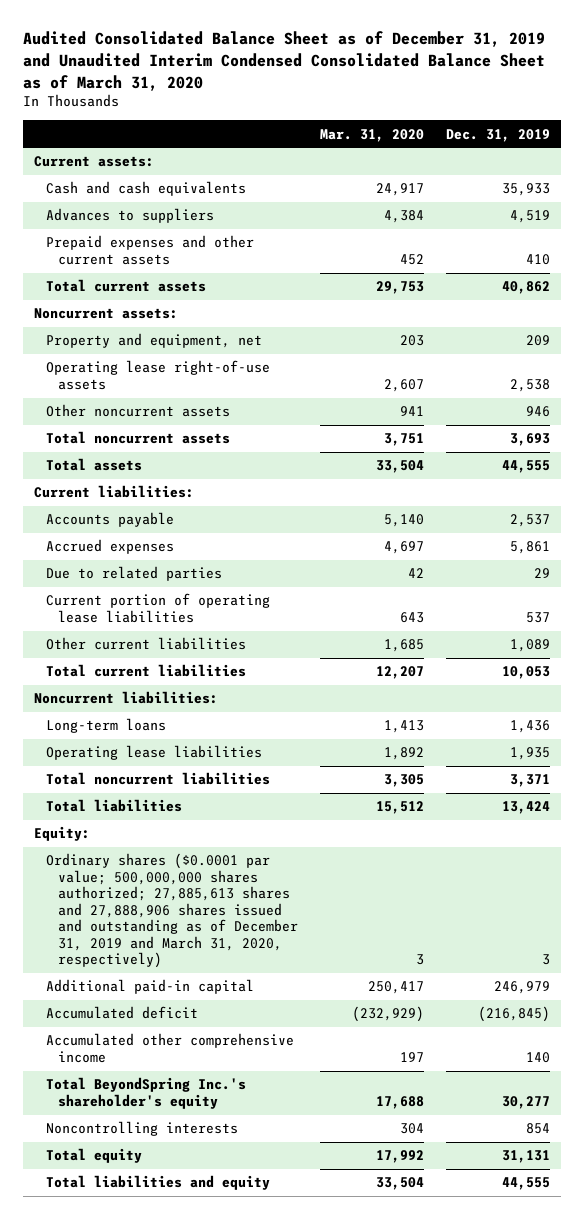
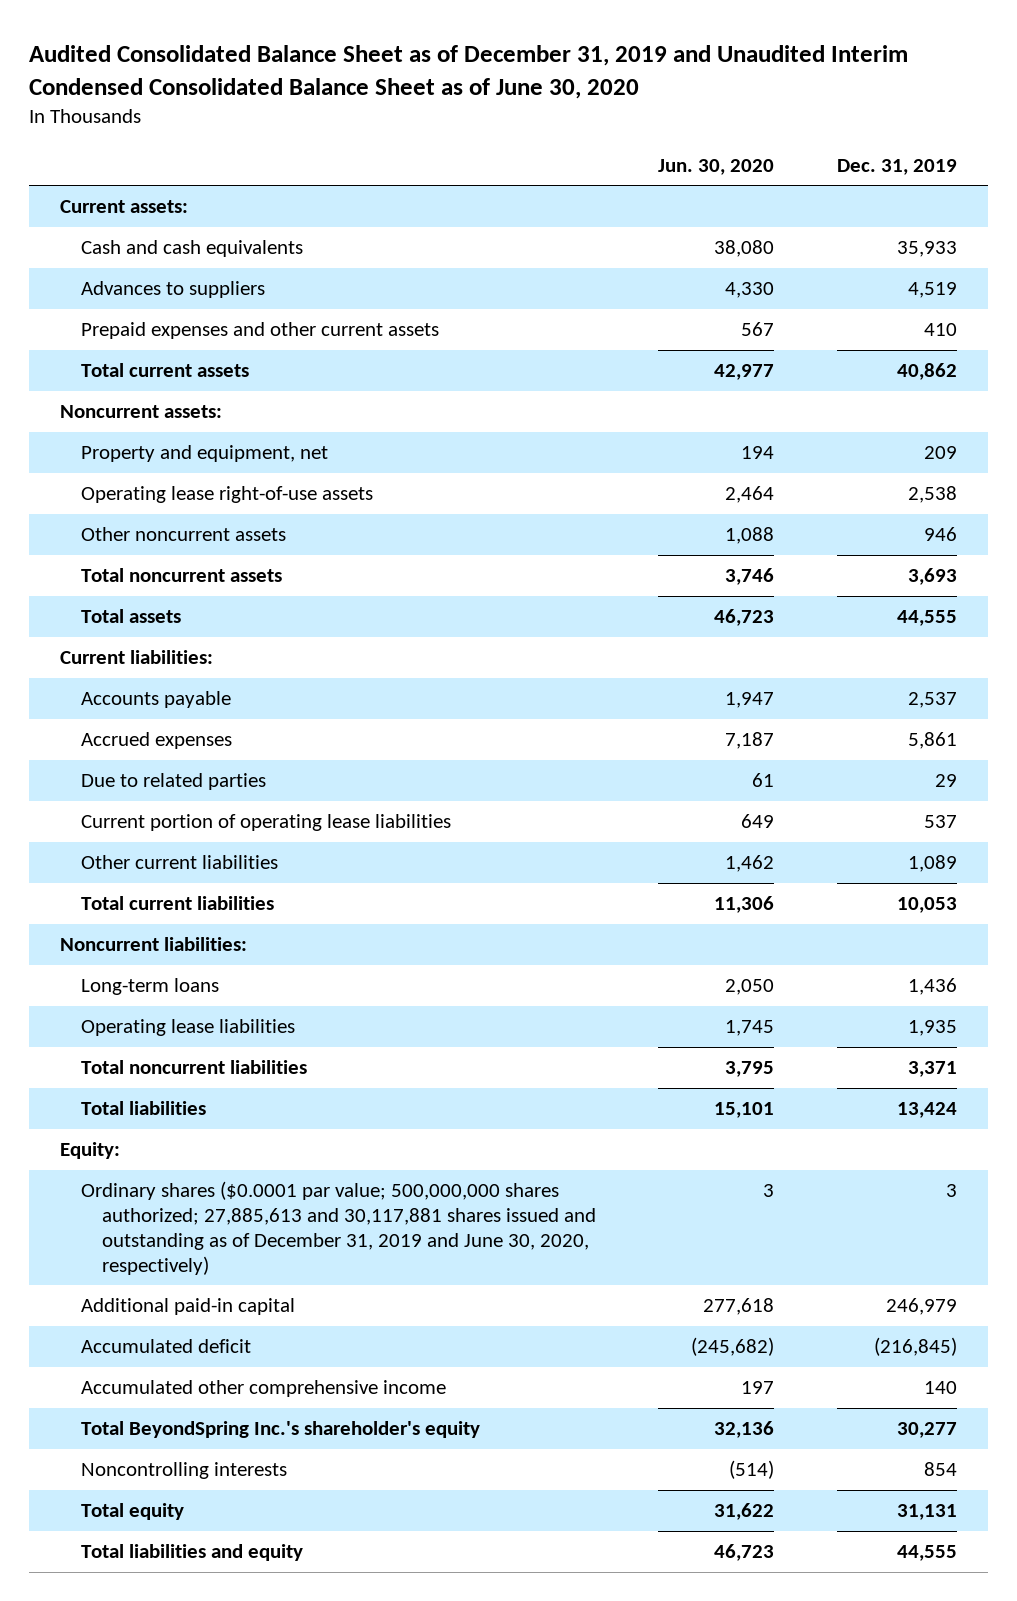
[22,31,545,91] Audited Consolidated Balance Sheet as of December 31, 2019 and Unaudited Interim Condensed Consolidated Balance Sheet as of March 31, 2020 -> [28,44,908,99] Audited Consolidated Balance Sheet as of December 31, 2019 and Unaudited Interim Condensed Consolidated Balance Sheet as of June 30, 2020
[319,128,424,142] Mar. 31, 2020 -> none
none -> [658,158,775,175] Jun. 30, 2020
[45,853,298,969] Ordinary shares ($0.0001 par value; 500,000,000 shares authorized; 27,885,613 shares and 27,888,906 shares issued and outstanding as of December 31, 2019 and March 31, 2020, respectively) -> [81,1181,596,1275] Ordinary shares ($0.0001 par value; 500,000,000 shares authorized; 27,885,613 and 30,117,881 shares issued and outstanding as of December 31, 2019 and June 30, 2020, respectively)

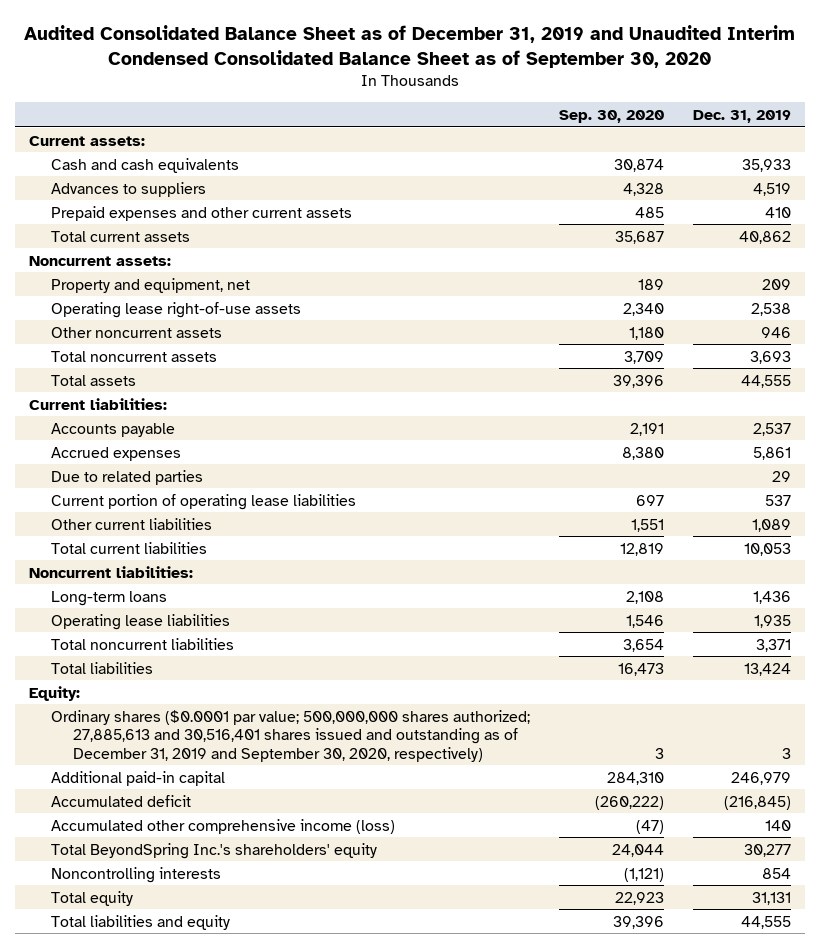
[28,44,908,99] Audited Consolidated Balance Sheet as of December 31, 2019 and Unaudited Interim Condensed Consolidated Balance Sheet as of June 30, 2020 -> [23,24,795,68] Audited Consolidated Balance Sheet as of December 31, 2019 and Unaudited Interim Condensed Consolidated Balance Sheet as of September 30, 2020
[658,158,775,175] Jun. 30, 2020 -> none
none -> [558,110,664,124] Sep. 30, 2020
[81,1181,596,1275] Ordinary shares ($0.0001 par value; 500,000,000 shares authorized; 27,885,613 and 30,117,881 shares issued and outstanding as of December 31, 2019 and June 30, 2020, respectively) -> [51,709,531,762] Ordinary shares ($0.0001 par value; 500,000,000 shares authorized; 27,885,613 and 30,516,401 shares issued and outstanding as of December 31, 2019 and September 30, 2020, respectively)
[81,1380,447,1398] Accumulated other comprehensive income -> [51,818,396,834] Accumulated other comprehensive income (loss)
[81,1421,481,1439] Total BeyondSpring Inc.'s shareholder's equity -> [51,842,378,859] Total BeyondSpring Inc.'s shareholders' equity

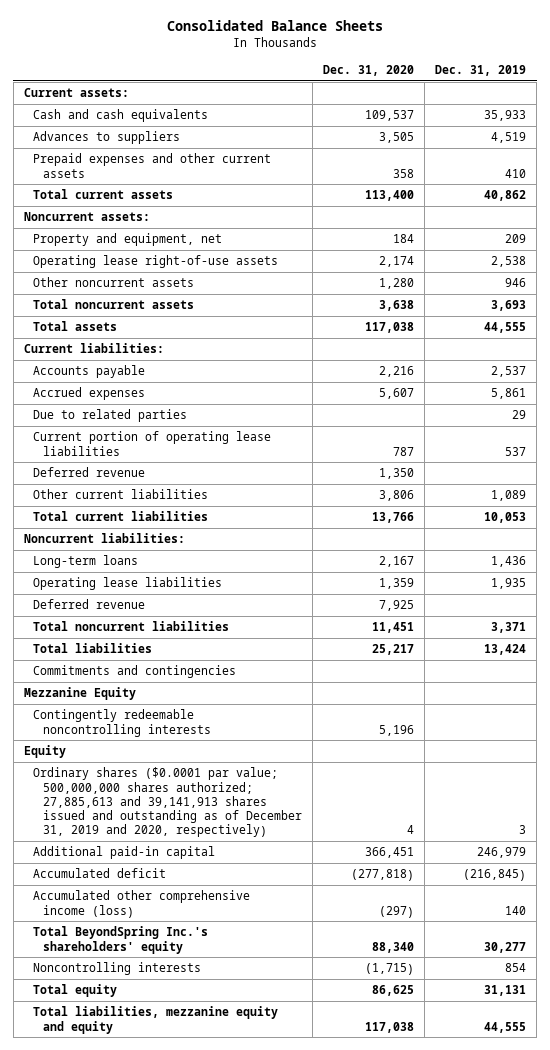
[23,24,795,68] Audited Consolidated Balance Sheet as of December 31, 2019 and Unaudited Interim Condensed Consolidated Balance Sheet as of September 30, 2020 -> [166,20,383,32] Consolidated Balance Sheets
[558,110,664,124] Sep. 30, 2020 -> none
none -> [323,65,415,77] Dec. 31, 2020
none -> [33,467,146,478] Deferred revenue
none -> [33,599,146,610] Deferred revenue
none -> [33,665,237,679] Commitments and contingencies
none -> [23,687,136,701] Mezzanine Equity
none -> [33,709,212,737] Contingently redeemable noncontrolling interests
[29,685,81,701] Equity: -> [23,745,66,759] Equity
[51,709,531,762] Ordinary shares ($0.0001 par value; 500,000,000 shares authorized; 27,885,613 and 30,516,401 shares issued and outstanding as of December 31, 2019 and September 30, 2020, respectively) -> [33,767,303,838] Ordinary shares ($0.0001 par value; 500,000,000 shares authorized; 27,885,613 and 39,141,913 shares issued and outstanding as of December 31, 2019 and 2020, respectively)
[51,914,231,930] Total liabilities and equity -> [33,1006,279,1034] Total liabilities, mezzanine equity and equity

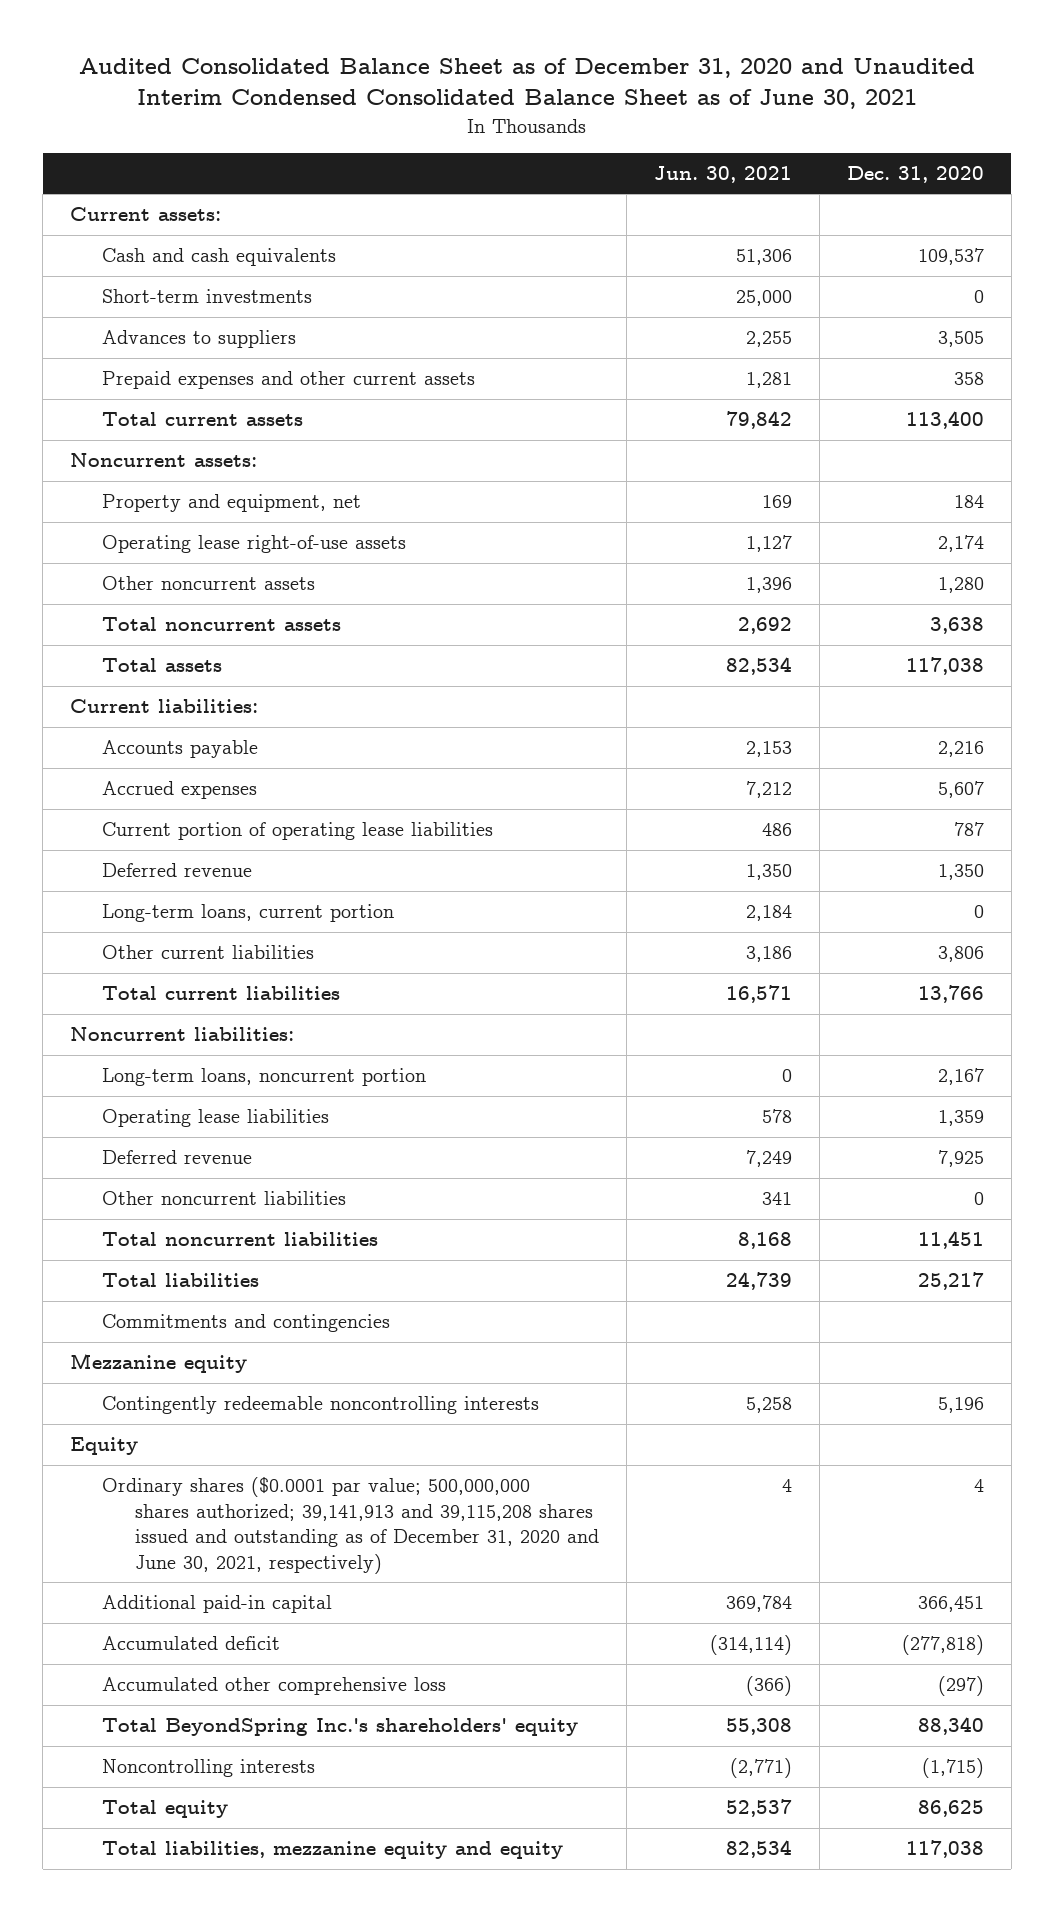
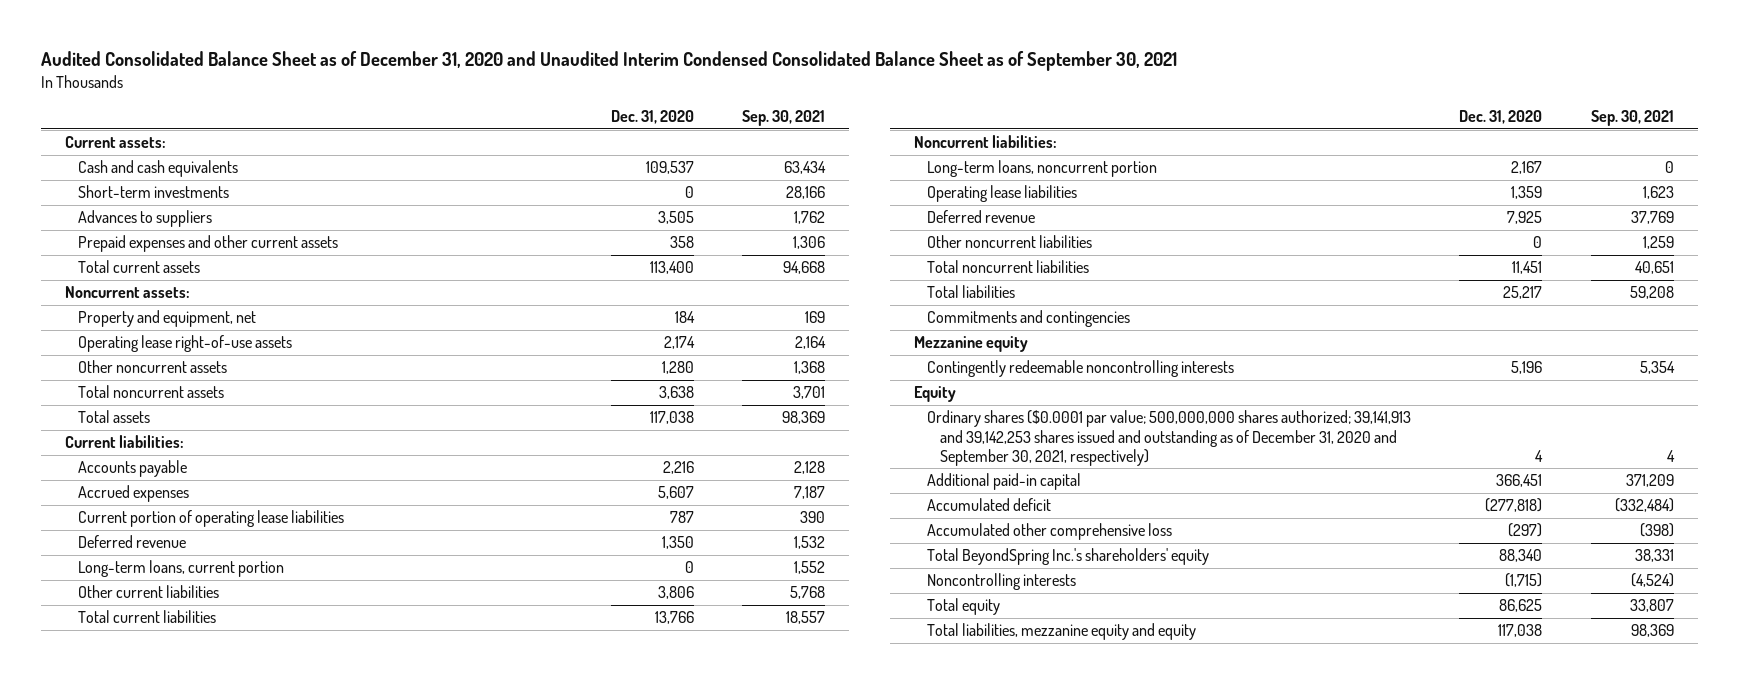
[79,58,976,110] Audited Consolidated Balance Sheet as of December 31, 2020 and Unaudited Interim Condensed Consolidated Balance Sheet as of June 30, 2021 -> [40,50,1177,71] Audited Consolidated Balance Sheet as of December 31, 2020 and Unaudited Interim Condensed Consolidated Balance Sheet as of September 30, 2021
[653,166,792,184] Jun. 30, 2021 -> none
none -> [741,110,825,127] Sep. 30, 2021
[102,1477,599,1574] Ordinary shares ($0.0001 par value; 500,000,000 shares authorized; 39,141,913 and 39,115,208 shares issued and outstanding as of December 31, 2020 and June 30, 2021, respectively) -> [926,410,1411,466] Ordinary shares ($0.0001 par value; 500,000,000 shares authorized; 39,141,913 and 39,142,253 shares issued and outstanding as of December 31, 2020 and September 30, 2021, respectively)

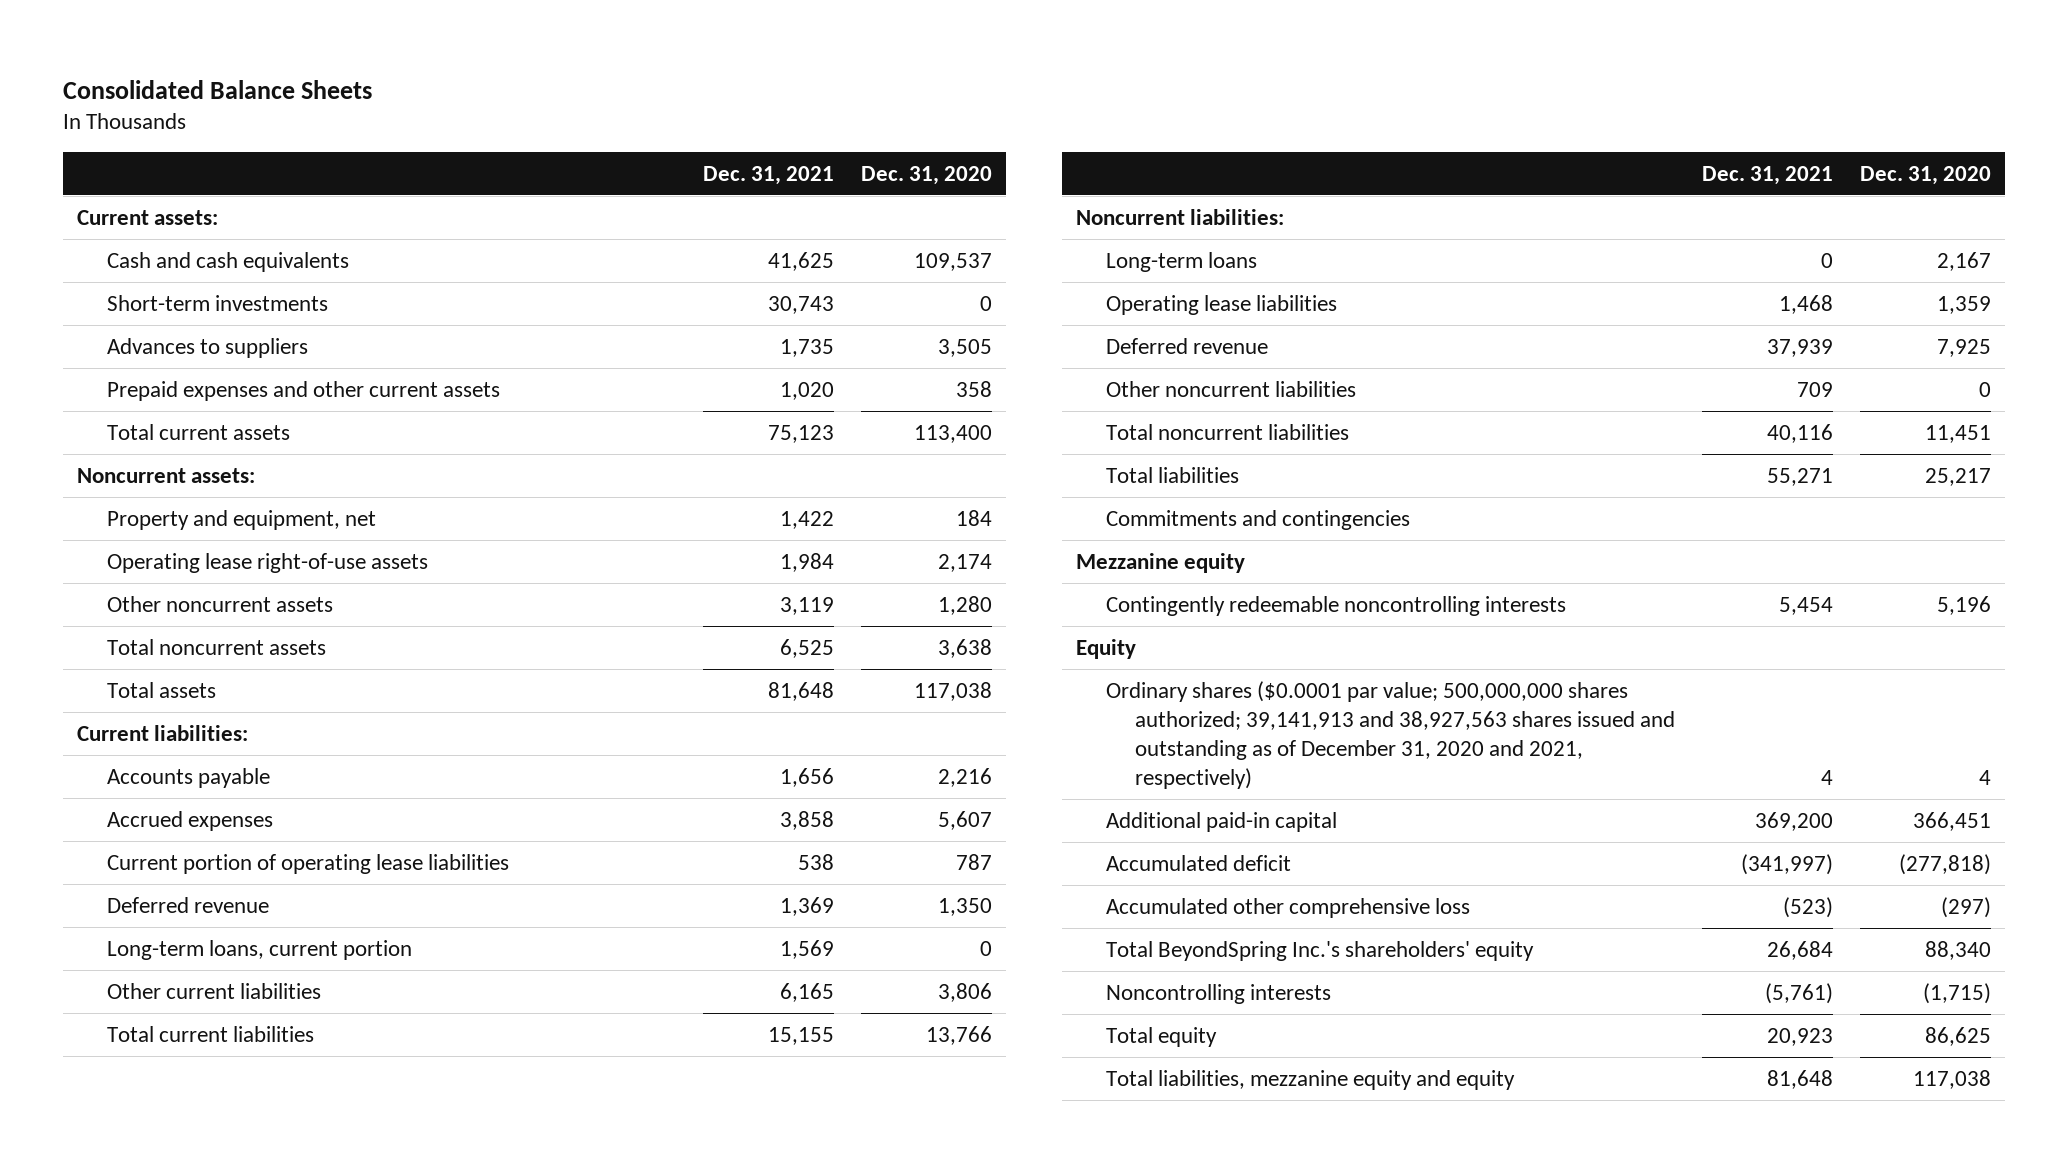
[40,50,1177,71] Audited Consolidated Balance Sheet as of December 31, 2020 and Unaudited Interim Condensed Consolidated Balance Sheet as of September 30, 2021 -> [63,79,373,99] Consolidated Balance Sheets
[741,110,825,127] Sep. 30, 2021 -> none
none -> [703,165,835,185] Dec. 31, 2021
[926,160,1157,178] Long-term loans, noncurrent portion -> [1105,251,1257,272] Long-term loans
[926,410,1411,466] Ordinary shares ($0.0001 par value; 500,000,000 shares authorized; 39,141,913 and 39,142,253 shares issued and outstanding as of December 31, 2020 and September 30, 2021, respectively) -> [1105,680,1676,789] Ordinary shares ($0.0001 par value; 500,000,000 shares authorized; 39,141,913 and 38,927,563 shares issued and outstanding as of December 31, 2020 and 2021, respectively)

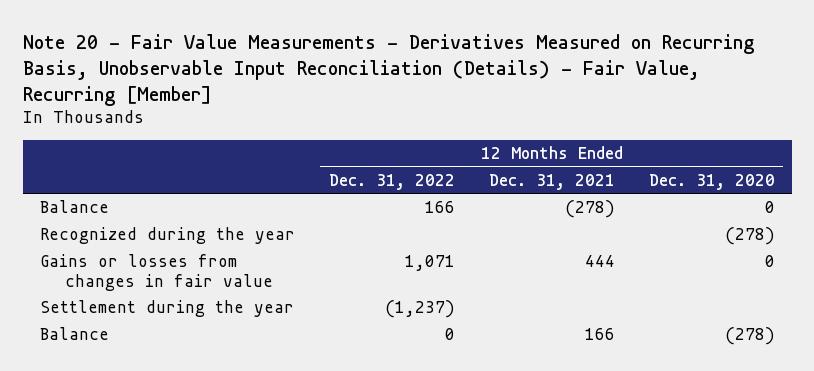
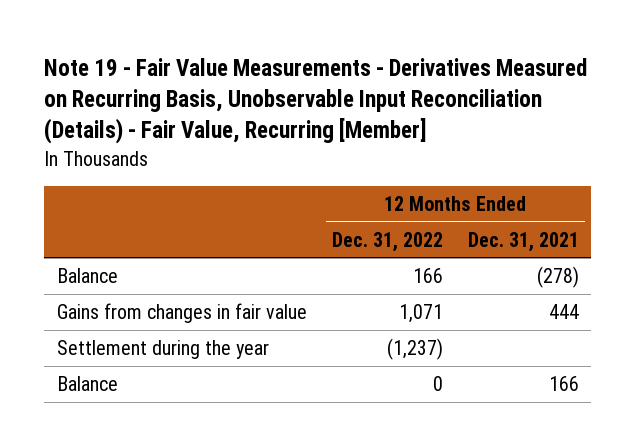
[22,33,754,106] Note 20 - Fair Value Measurements - Derivatives Measured on Recurring Basis, Unobservable Input Reconciliation (Details) - Fair Value, Recurring [Member] -> [44,57,588,145] Note 19 - Fair Value Measurements - Derivatives Measured on Recurring Basis, Unobservable Input Reconciliation (Details) - Fair Value, Recurring [Member]
[648,173,775,190] Dec. 31, 2020 -> none
[39,227,295,245] Recognized during the year -> none
[39,254,274,291] Gains or losses from changes in fair value -> [56,303,307,324] Gains from changes in fair value

